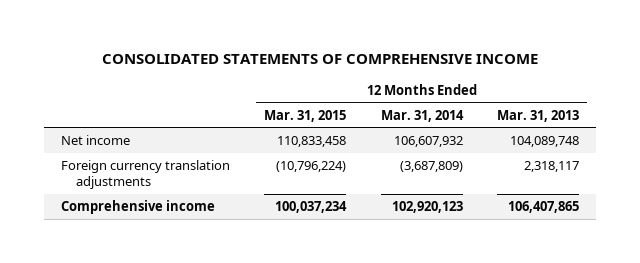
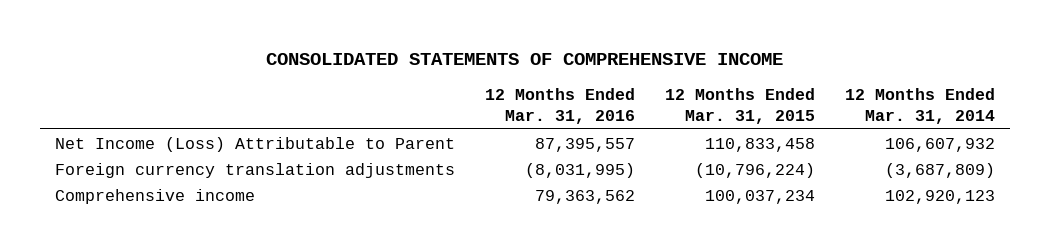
[496,109,579,122] Mar. 31, 2013 -> none
none -> [484,88,635,124] 12 Months Ended Mar. 31, 2016
[61,135,131,146] Net income -> [54,136,455,152] Net Income (Loss) Attributable to Parent

